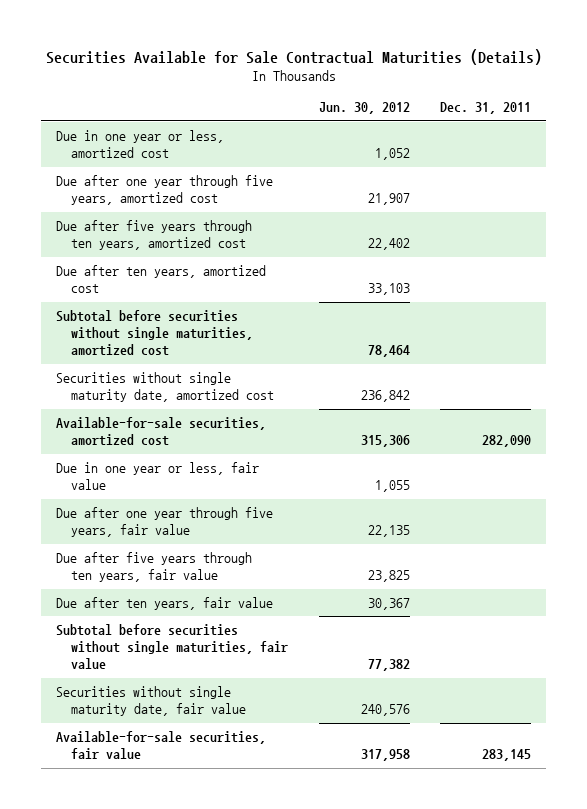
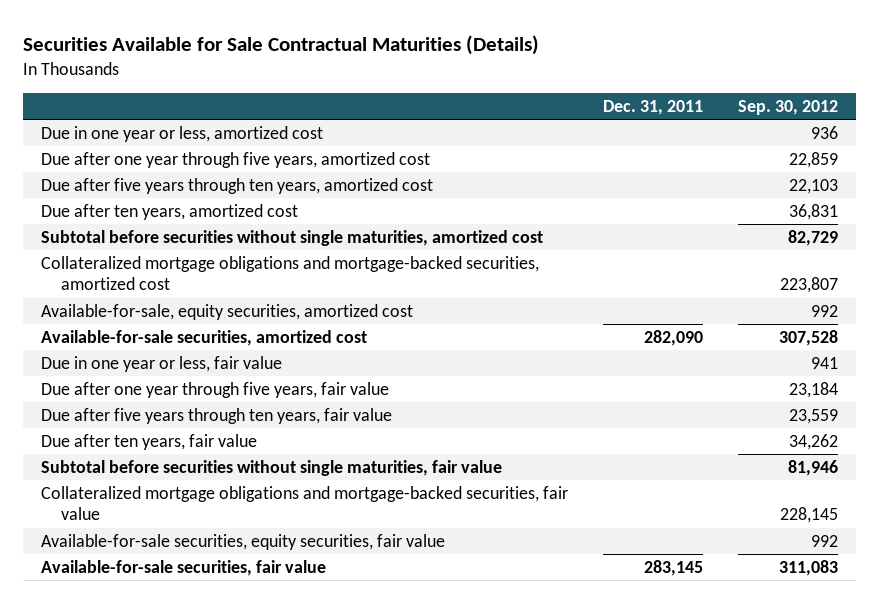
[318,102,410,115] Jun. 30, 2012 -> none
none -> [738,100,839,116] Sep. 30, 2012
[56,371,275,403] Securities without single maturity date, amortized cost -> [40,255,539,291] Collateralized mortgage obligations and mortgage-backed securities, amortized cost
none -> [40,303,413,320] Available-for-sale, equity securities, amortized cost
[56,685,247,717] Securities without single maturity date, fair value -> [40,485,568,521] Collateralized mortgage obligations and mortgage-backed securities, fair value
none -> [40,533,445,550] Available-for-sale securities, equity securities, fair value

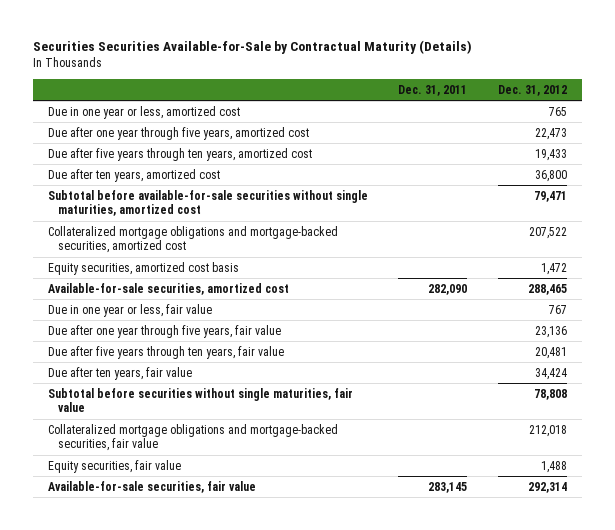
[22,34,539,55] Securities Available for Sale Contractual Maturities (Details) -> [32,40,472,55] Securities Securities Available-for-Sale by Contractual Maturity (Details)
[738,100,839,116] Sep. 30, 2012 -> none
none -> [497,84,567,96] Dec. 31, 2012
[40,229,543,246] Subtotal before securities without single maturities, amortized cost -> [48,189,369,217] Subtotal before available-for-sale securities without single maturities, amortized cost
[40,303,413,320] Available-for-sale, equity securities, amortized cost -> [48,261,240,275] Equity securities, amortized cost basis
[40,533,445,550] Available-for-sale securities, equity securities, fair value -> [48,459,182,473] Equity securities, fair value

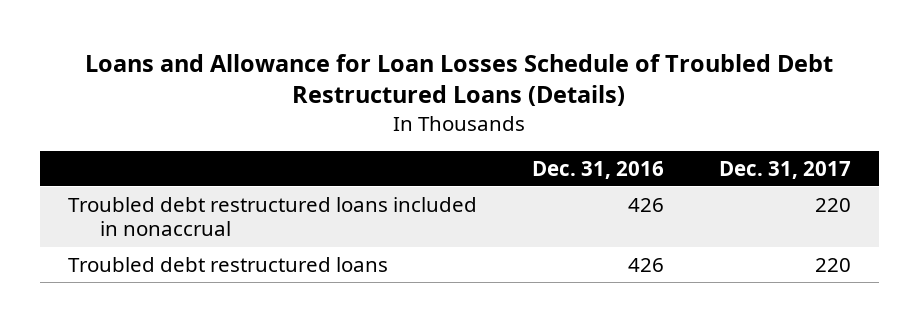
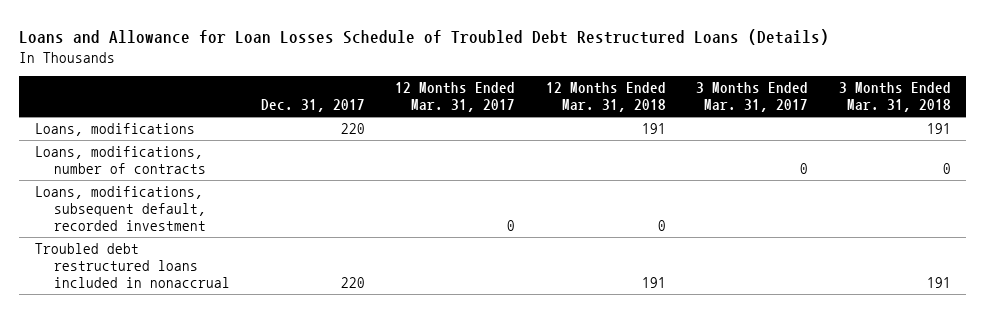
[531,160,664,179] Dec. 31, 2016 -> none
none -> [395,82,516,113] 12 Months Ended Mar. 31, 2017
none -> [545,82,666,113] 12 Months Ended Mar. 31, 2018
none -> [696,82,809,113] 3 Months Ended Mar. 31, 2017
none -> [838,82,951,113] 3 Months Ended Mar. 31, 2018
none -> [34,123,195,137] Loans, modifications
none -> [34,146,207,175] Loans, modifications, number of contracts
none -> [34,186,207,232] Loans, modifications, subsequent default, recorded investment
[67,256,388,272] Troubled debt restructured loans -> none

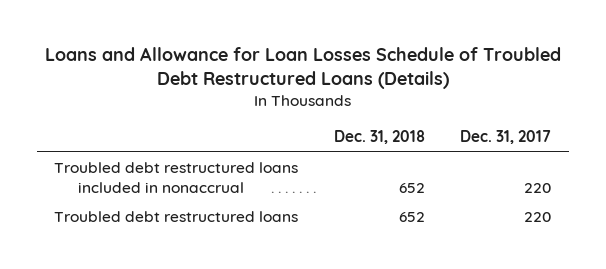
[395,82,516,113] 12 Months Ended Mar. 31, 2017 -> none
[545,82,666,113] 12 Months Ended Mar. 31, 2018 -> none
[696,82,809,113] 3 Months Ended Mar. 31, 2017 -> none
[838,82,951,113] 3 Months Ended Mar. 31, 2018 -> none
none -> [333,130,425,145] Dec. 31, 2018
[34,123,195,137] Loans, modifications -> none
[34,146,207,175] Loans, modifications, number of contracts -> none
[34,186,207,232] Loans, modifications, subsequent default, recorded investment -> none
none -> [54,211,299,223] Troubled debt restructured loans

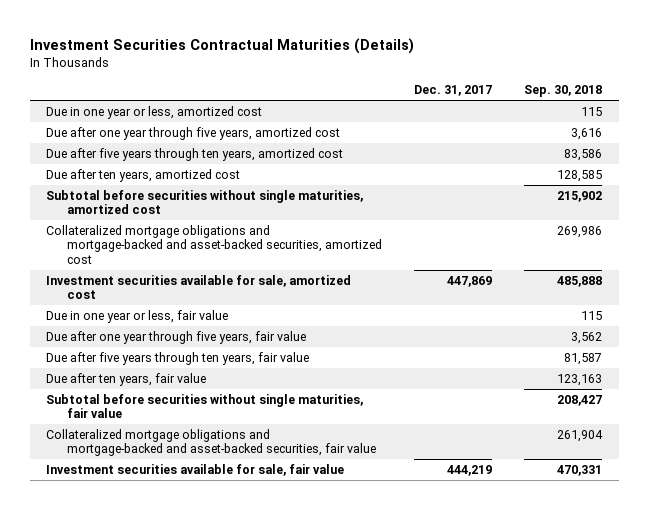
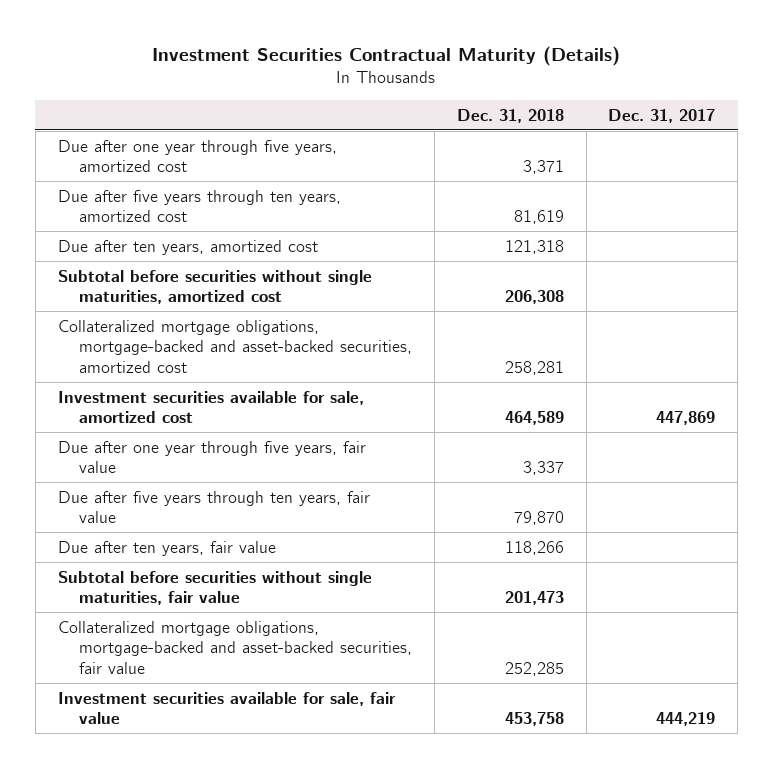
[30,37,415,54] Investment Securities Contractual Maturities (Details) -> [152,46,621,67] Investment Securities Contractual Maturity (Details)
[524,85,603,98] Sep. 30, 2018 -> none
none -> [456,108,564,123] Dec. 31, 2018
[46,105,263,119] Due in one year or less, amortized cost -> none
[46,224,382,265] Collateralized mortgage obligations and mortgage-backed and asset-backed securities, amortized cost -> [57,319,413,373] Collateralized mortgage obligations, mortgage-backed and asset-backed securities, amortized cost
[46,309,229,323] Due in one year or less, fair value -> none
[46,428,376,457] Collateralized mortgage obligations and mortgage-backed and asset-backed securities, fair value -> [57,620,413,674] Collateralized mortgage obligations, mortgage-backed and asset-backed securities, fair value

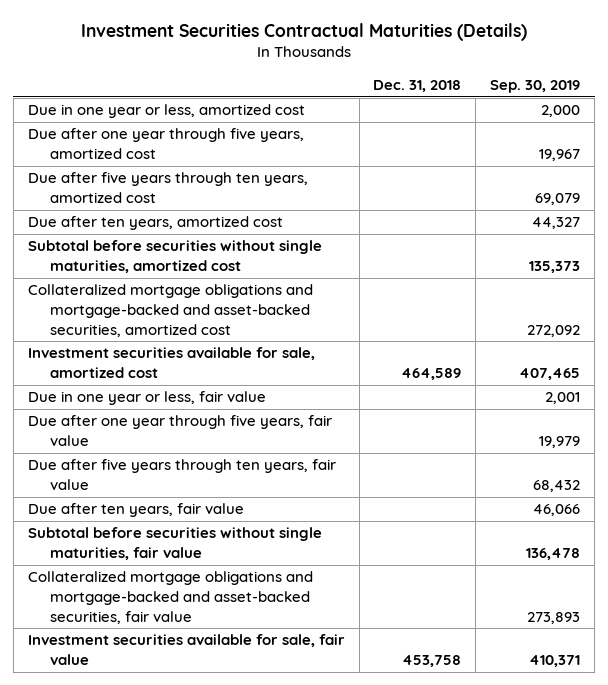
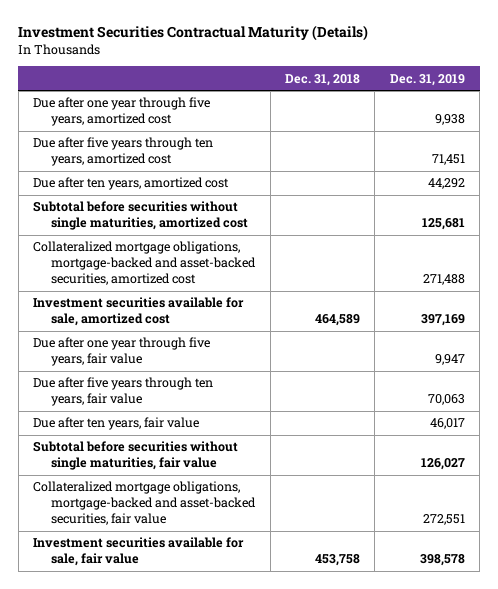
[80,22,527,41] Investment Securities Contractual Maturities (Details) -> [18,25,369,42] Investment Securities Contractual Maturity (Details)
[490,80,581,94] Sep. 30, 2019 -> none
none -> [389,73,465,86] Dec. 31, 2019
[27,104,305,119] Due in one year or less, amortized cost -> none
[27,284,313,337] Collateralized mortgage obligations and mortgage-backed and asset-backed securities, amortized cost -> [33,241,257,286] Collateralized mortgage obligations, mortgage-backed and asset-backed securities, amortized cost
[27,391,266,406] Due in one year or less, fair value -> none
[27,571,313,624] Collateralized mortgage obligations and mortgage-backed and asset-backed securities, fair value -> [33,481,257,526] Collateralized mortgage obligations, mortgage-backed and asset-backed securities, fair value

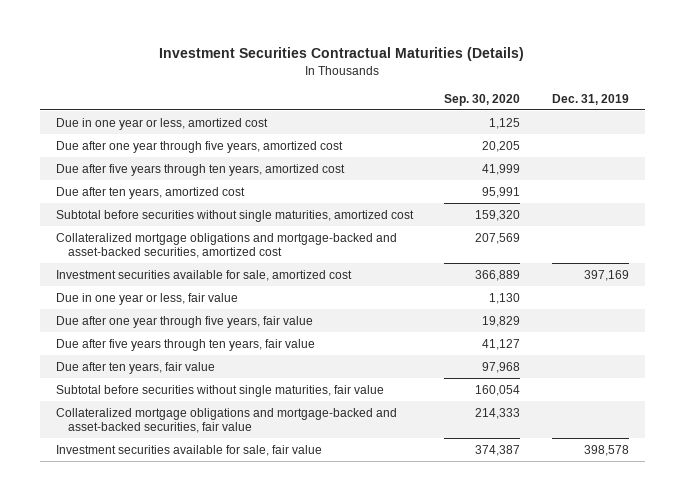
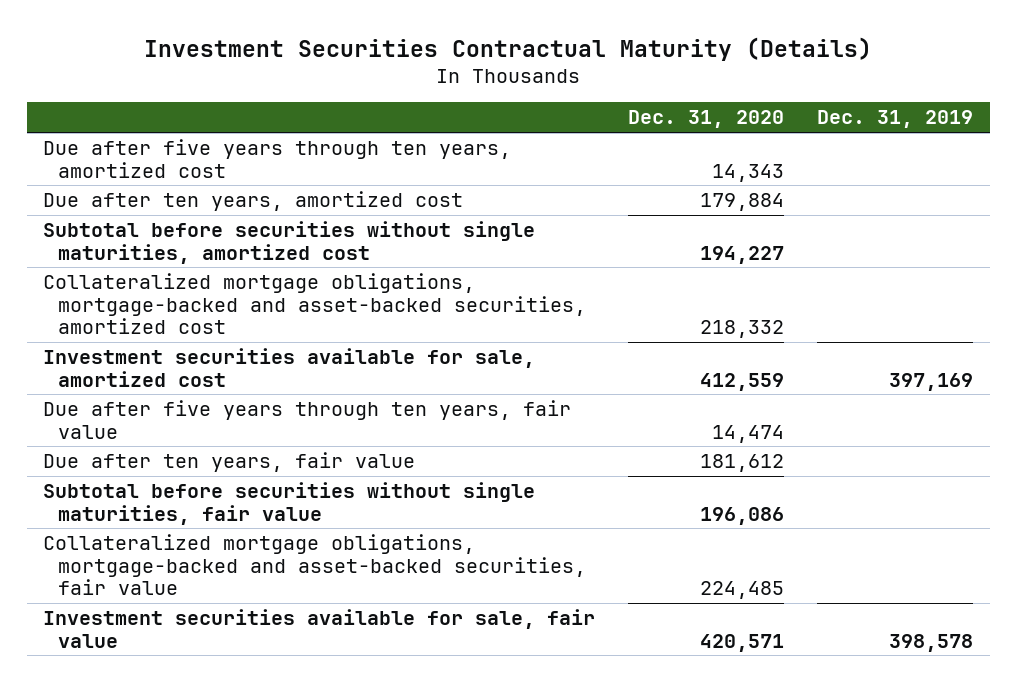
[159,47,525,62] Investment Securities Contractual Maturities (Details) -> [144,36,873,61] Investment Securities Contractual Maturity (Details)
[444,93,521,106] Sep. 30, 2020 -> none
none -> [628,110,785,129] Dec. 31, 2020
[55,117,268,130] Due in one year or less, amortized cost -> none
[55,140,343,153] Due after one year through five years, amortized cost -> none
[55,232,397,258] Collateralized mortgage obligations and mortgage-backed and asset-backed securities, amortized cost -> [43,272,586,335] Collateralized mortgage obligations, mortgage-backed and asset-backed securities, amortized cost
[55,292,238,305] Due in one year or less, fair value -> none
[55,315,313,328] Due after one year through five years, fair value -> none
[55,407,397,433] Collateralized mortgage obligations and mortgage-backed and asset-backed securities, fair value -> [43,533,586,596] Collateralized mortgage obligations, mortgage-backed and asset-backed securities, fair value

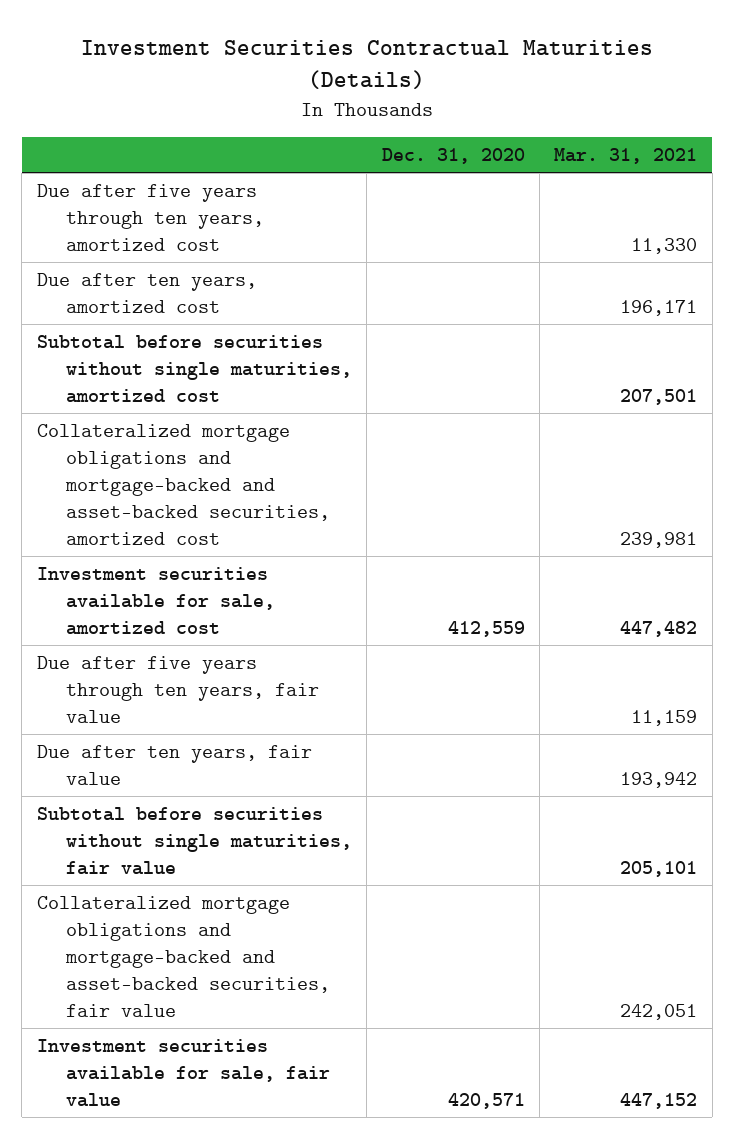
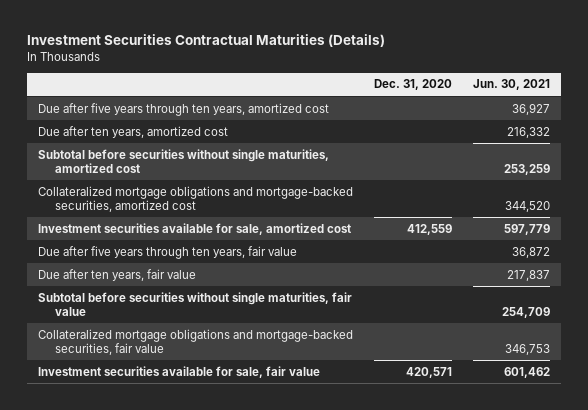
[554,147,698,164] Mar. 31, 2021 -> none
none -> [473,79,551,91] Jun. 30, 2021
[36,424,330,545] Collateralized mortgage obligations and mortgage-backed and asset-backed securities, amortized cost -> [37,185,353,213] Collateralized mortgage obligations and mortgage-backed securities, amortized cost
[36,896,330,1017] Collateralized mortgage obligations and mortgage-backed and asset-backed securities, fair value -> [37,328,353,356] Collateralized mortgage obligations and mortgage-backed securities, fair value

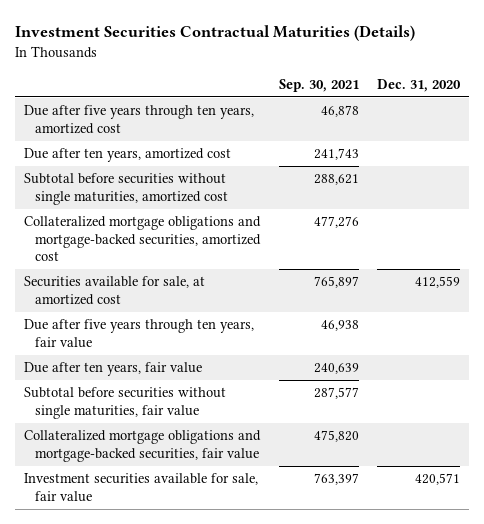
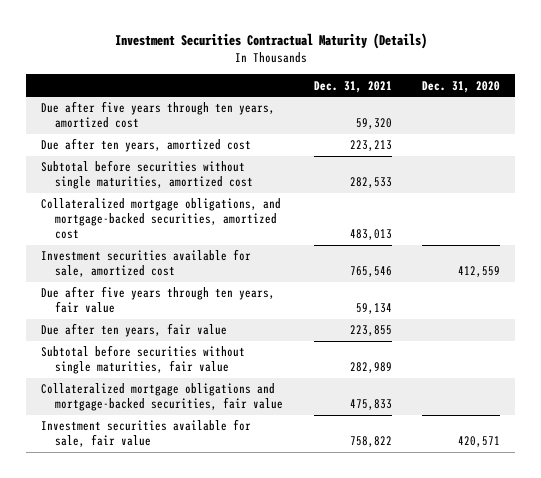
[14,25,415,42] Investment Securities Contractual Maturities (Details) -> [114,33,427,50] Investment Securities Contractual Maturity (Details)
[278,78,359,92] Sep. 30, 2021 -> none
none -> [313,80,392,93] Dec. 31, 2021
[24,216,262,262] Collateralized mortgage obligations and mortgage-backed securities, amortized cost -> [41,198,282,240] Collateralized mortgage obligations, and mortgage-backed securities, amortized cost
[24,276,206,305] Securities available for sale, at amortized cost -> [41,249,252,278] Investment securities available for sale, amortized cost

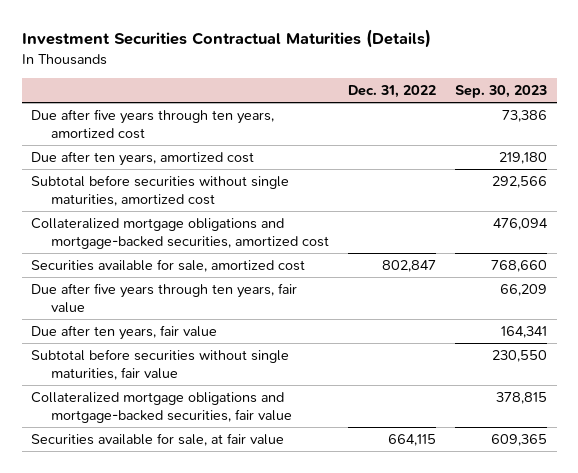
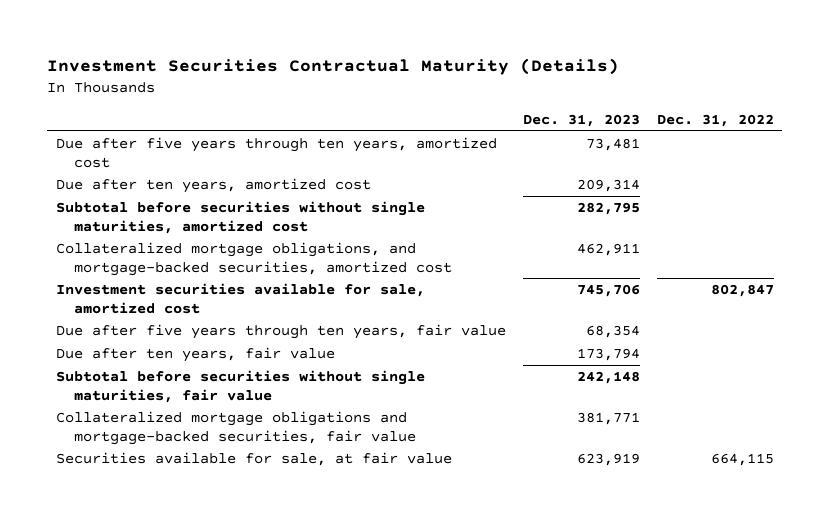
[21,29,431,49] Investment Securities Contractual Maturities (Details) -> [47,58,620,76] Investment Securities Contractual Maturity (Details)
[455,85,548,99] Sep. 30, 2023 -> none
none -> [522,113,640,127] Dec. 31, 2023
[31,217,330,249] Collateralized mortgage obligations and mortgage-backed securities, amortized cost -> [55,241,452,276] Collateralized mortgage obligations, and mortgage-backed securities, amortized cost
[31,258,306,272] Securities available for sale, amortized cost -> [55,282,425,314] Investment securities available for sale, amortized cost

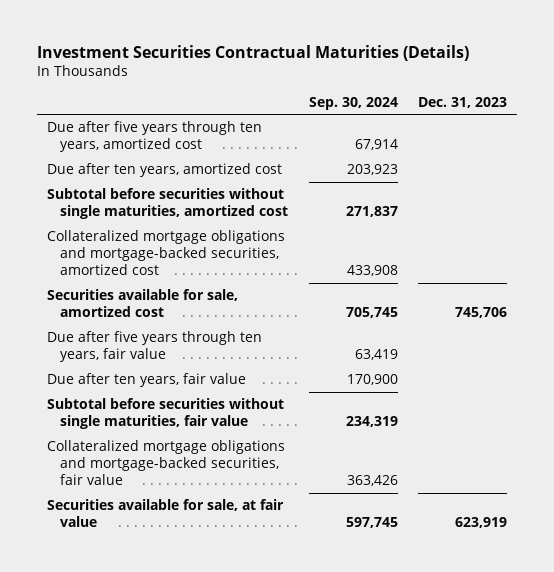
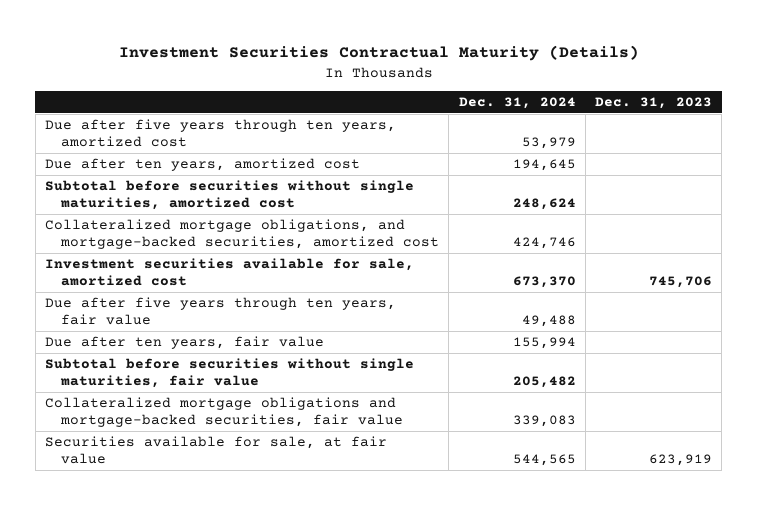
[36,44,469,61] Investment Securities Contractual Maturities (Details) -> [118,45,639,62] Investment Securities Contractual Maturity (Details)
[308,96,398,110] Sep. 30, 2024 -> none
none -> [458,97,576,110] Dec. 31, 2024
[46,230,285,276] Collateralized mortgage obligations and mortgage-backed securities, amortized cost -> [44,219,439,249] Collateralized mortgage obligations, and mortgage-backed securities, amortized cost
[46,289,238,318] Securities available for sale, amortized cost -> [44,258,414,286] Investment securities available for sale, amortized cost

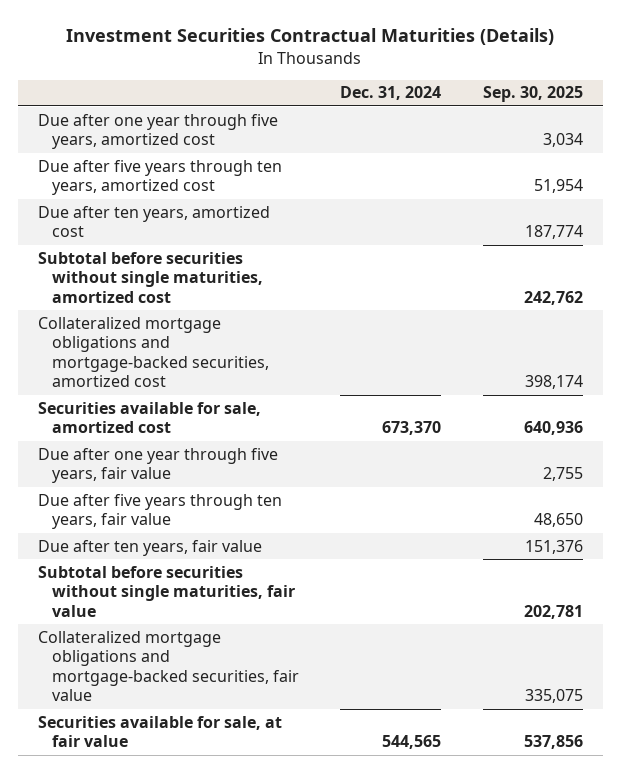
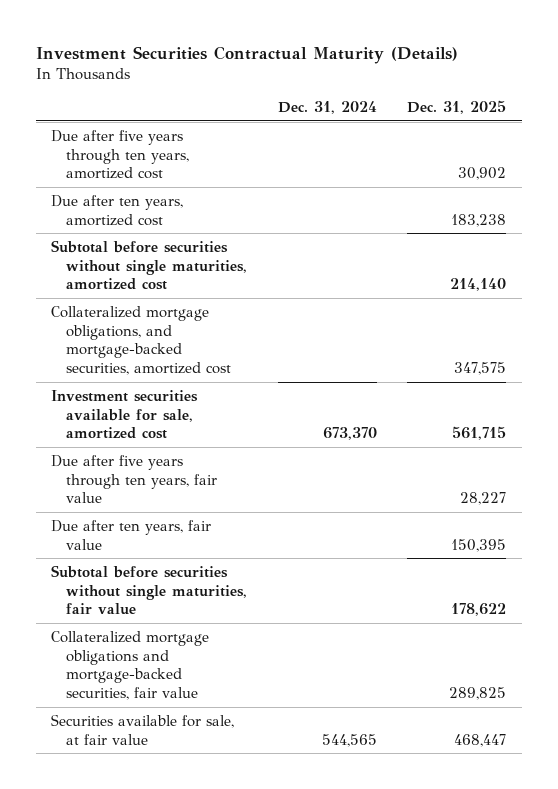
[66,28,555,46] Investment Securities Contractual Maturities (Details) -> [35,45,458,64] Investment Securities Contractual Maturity (Details)
[482,86,583,103] Sep. 30, 2025 -> none
none -> [407,100,507,115] Dec. 31, 2025
[38,113,279,150] Due after one year through five years, amortized cost -> none
[38,447,279,484] Due after one year through five years, fair value -> none
[38,316,269,388] Collateralized mortgage obligations and mortgage-backed securities, amortized cost -> [51,305,232,376] Collateralized mortgage obligations, and mortgage-backed securities, amortized cost
[38,401,262,434] Securities available for sale, amortized cost -> [51,389,199,440] Investment securities available for sale, amortized cost

